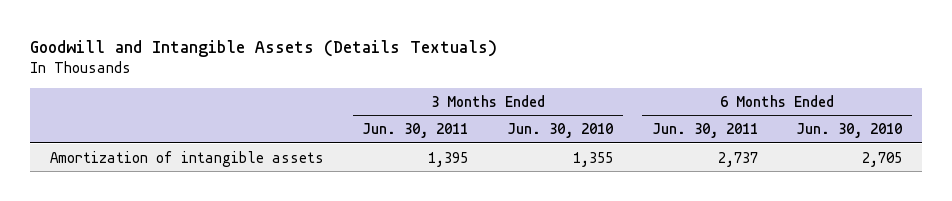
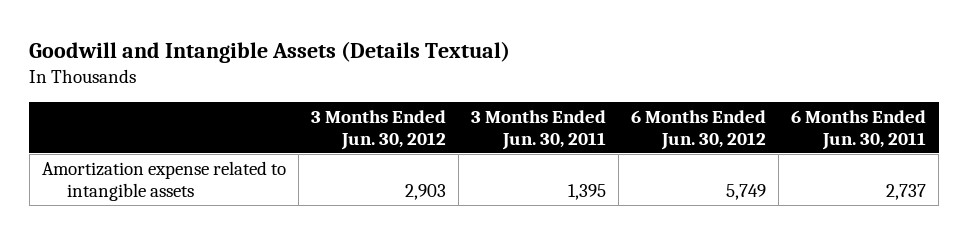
[30,40,498,58] Goodwill and Intangible Assets (Details Textuals) -> [29,41,511,64] Goodwill and Intangible Assets (Details Textual)
[506,123,613,139] Jun. 30, 2010 -> none
[796,123,903,139] Jun. 30, 2010 -> none
none -> [310,109,446,150] 3 Months Ended Jun. 30, 2012
none -> [630,109,766,150] 6 Months Ended Jun. 30, 2012
[49,150,324,167] Amortization of intangible assets -> [41,160,286,201] Amortization expense related to intangible assets

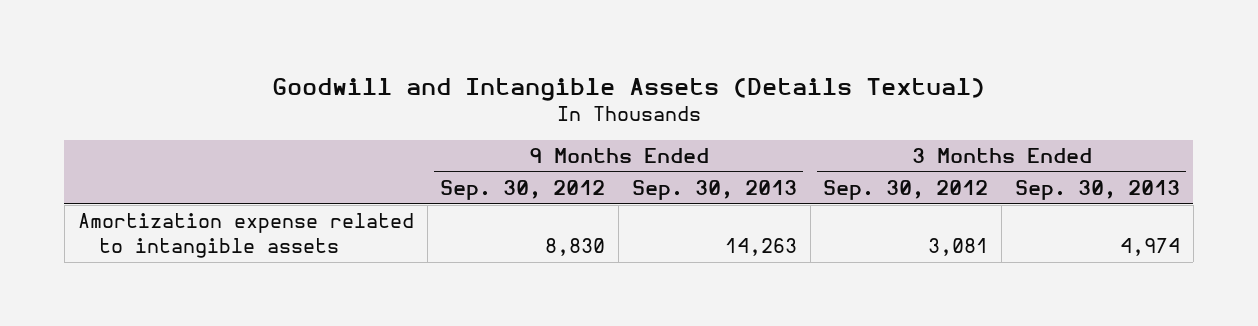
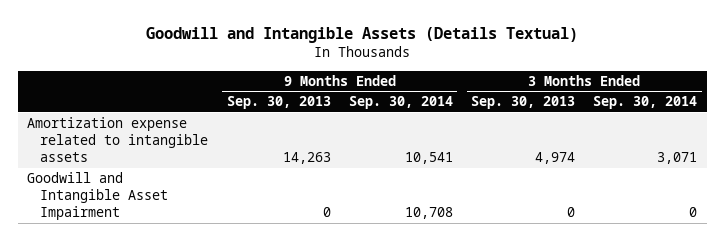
[440,180,606,201] Sep. 30, 2012 -> none
[823,180,989,201] Sep. 30, 2012 -> none
none -> [348,96,453,110] Sep. 30, 2014
none -> [593,96,698,110] Sep. 30, 2014
none -> [26,172,169,221] Goodwill and Intangible Asset Impairment

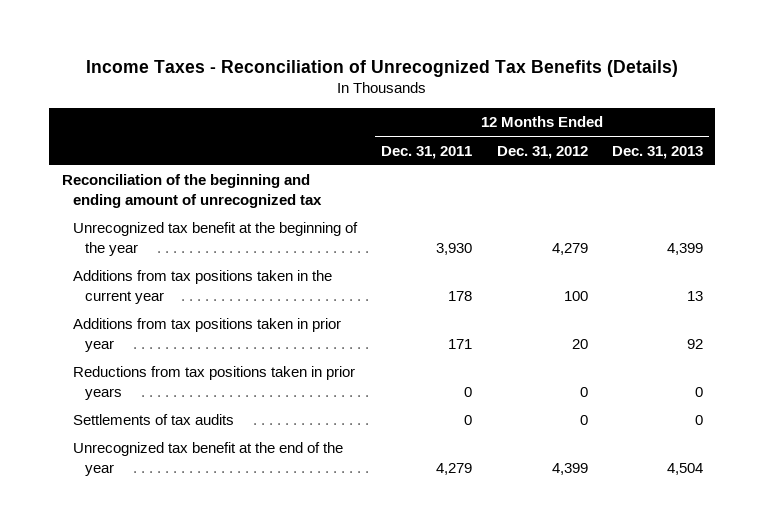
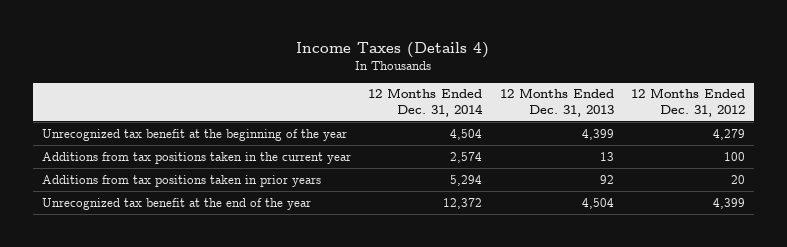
[86,59,679,77] Income Taxes - Reconciliation of Unrecognized Tax Benefits (Details) -> [296,41,490,58] Income Taxes (Details 4)
[381,145,473,159] Dec. 31, 2011 -> none
none -> [368,88,484,117] 12 Months Ended Dec. 31, 2014
[61,174,323,208] Reconciliation of the beginning and ending amount of unrecognized tax -> none
[73,366,356,400] Reductions from tax positions taken in prior years -> none
[73,414,235,426] Settlements of tax audits -> none
[73,318,342,352] Additions from tax positions taken in prior year -> [41,174,321,187] Additions from tax positions taken in prior years

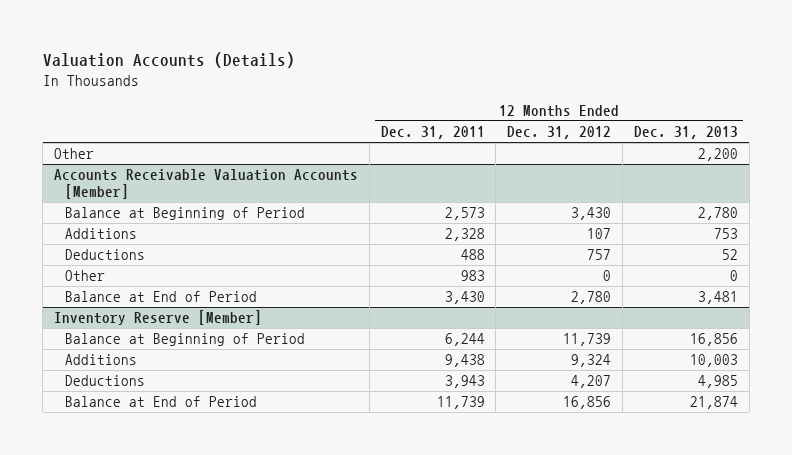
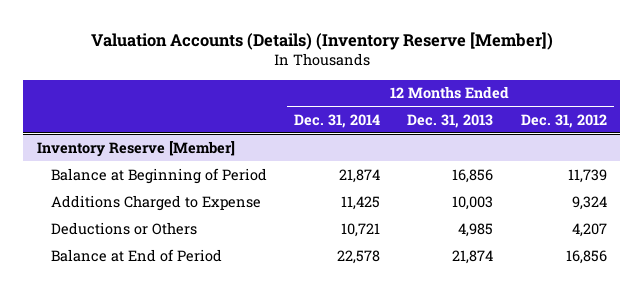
[42,52,295,69] Valuation Accounts (Details) -> [90,31,553,50] Valuation Accounts (Details) (Inventory Reserve [Member])
[380,126,485,140] Dec. 31, 2011 -> none
none -> [293,113,380,128] Dec. 31, 2014
[54,148,95,160] Other -> none
[54,169,359,200] Accounts Receivable Valuation Accounts [Member] -> none
[65,207,306,221] Balance at Beginning of Period -> none
[65,228,138,240] Additions -> none
[65,249,146,261] Deductions -> none
[65,270,106,282] Other -> none
[65,291,258,303] Balance at End of Period -> none
[65,354,138,366] Additions -> [50,194,261,211] Additions Charged to Expense
[65,375,146,387] Deductions -> [50,221,197,235] Deductions or Others

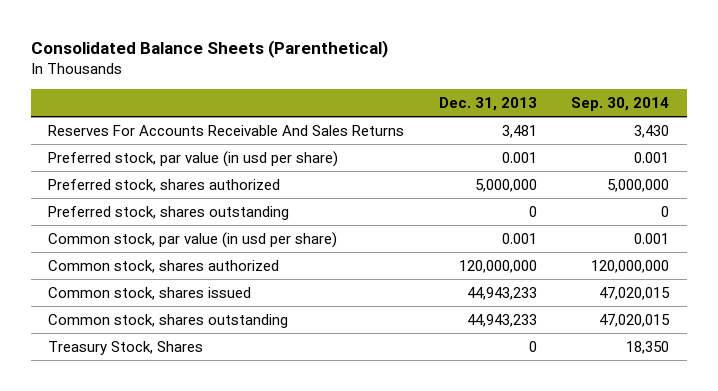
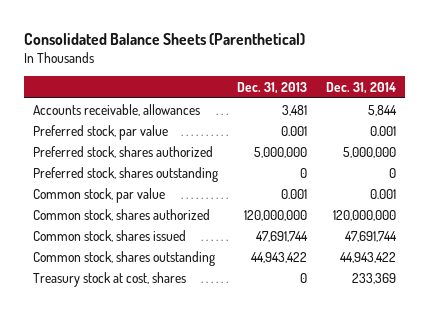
[571,96,670,111] Sep. 30, 2014 -> none
none -> [325,81,396,94] Dec. 31, 2014
[48,124,405,136] Reserves For Accounts Receivable And Sales Returns -> [33,103,201,116] Accounts receivable, allowances
[48,150,339,167] Preferred stock, par value (in usd per share) -> [33,124,169,140] Preferred stock, par value
[48,231,338,248] Common stock, par value (in usd per share) -> [33,187,166,203] Common stock, par value
[466,286,537,300] 44,943,233 -> [255,230,308,242] 47,691,744
[466,313,537,327] 44,943,233 -> [250,251,307,263] 44,943,422
[48,340,204,355] Treasury Stock, Shares -> [33,271,187,287] Treasury stock at cost, shares

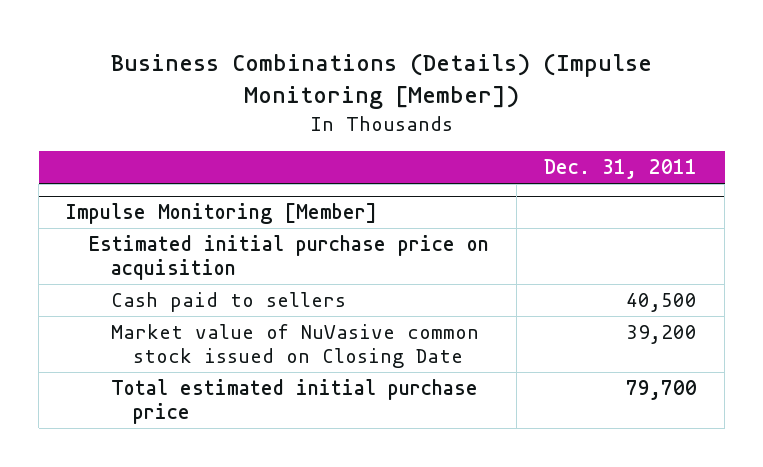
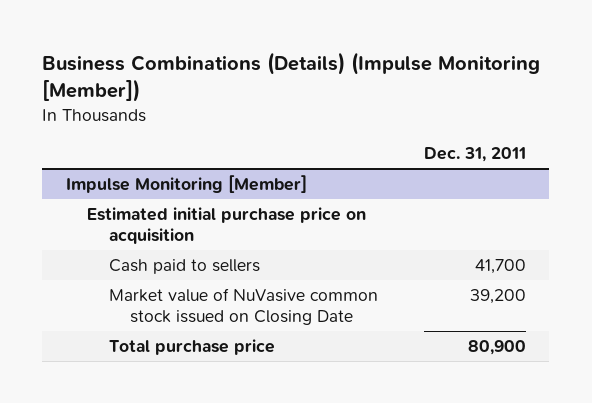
[625,293,697,313] 40,500 -> [475,258,527,274] 41,700
[110,379,478,425] Total estimated initial purchase price -> [108,338,275,355] Total purchase price
[625,380,697,401] 79,700 -> [468,339,527,355] 80,900

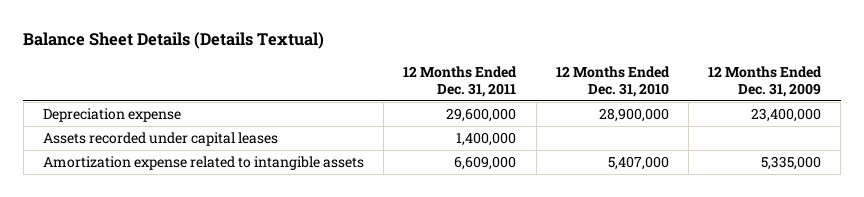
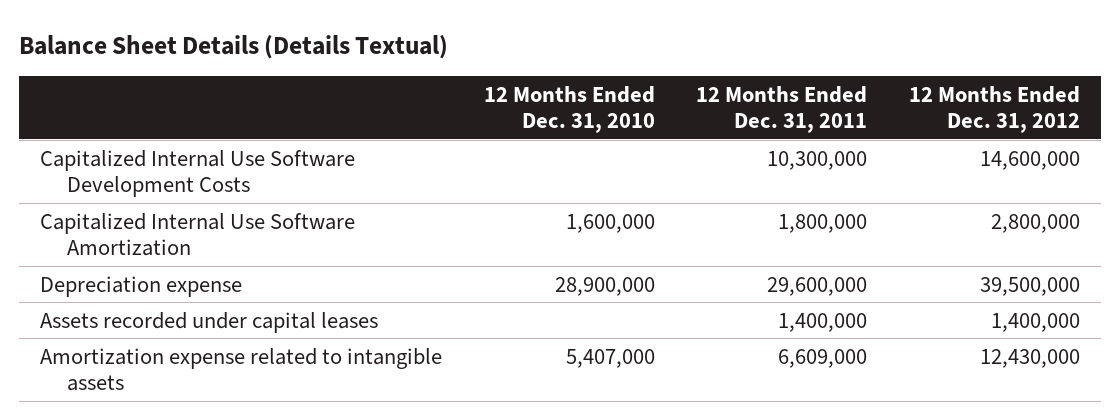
[708,65,823,97] 12 Months Ended Dec. 31, 2009 -> none
none -> [909,85,1081,133] 12 Months Ended Dec. 31, 2012
none -> [39,149,355,197] Capitalized Internal Use Software Development Costs
none -> [39,212,355,256] Capitalized Internal Use Software Amortization

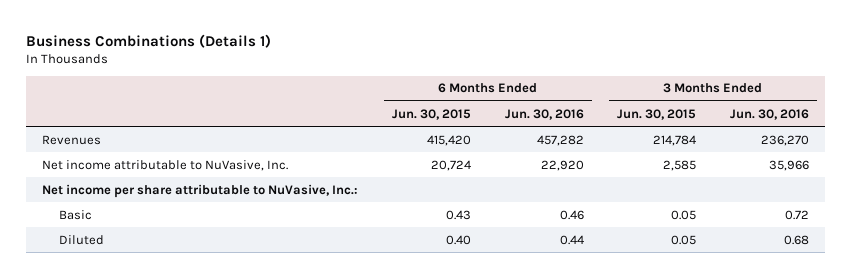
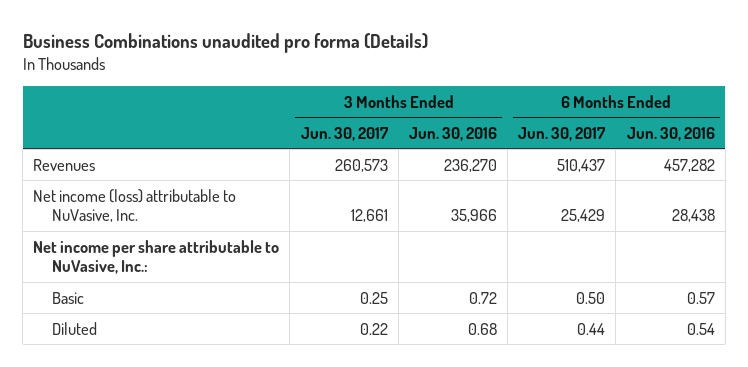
[25,33,271,48] Business Combinations (Details 1) -> [22,32,428,53] Business Combinations unaudited pro forma (Details)
[392,108,472,120] Jun. 30, 2015 -> none
[617,108,697,120] Jun. 30, 2015 -> none
none -> [300,126,389,141] Jun. 30, 2017
none -> [518,126,607,141] Jun. 30, 2017
[42,159,289,171] Net income attributable to NuVasive, Inc. -> [33,188,237,223] Net income (loss) attributable to NuVasive, Inc.
[540,159,584,171] 22,920 -> [671,209,715,223] 28,438
[559,209,584,220] 0.46 -> [686,291,715,304] 0.57
[559,234,584,245] 0.44 -> [686,322,715,335] 0.54

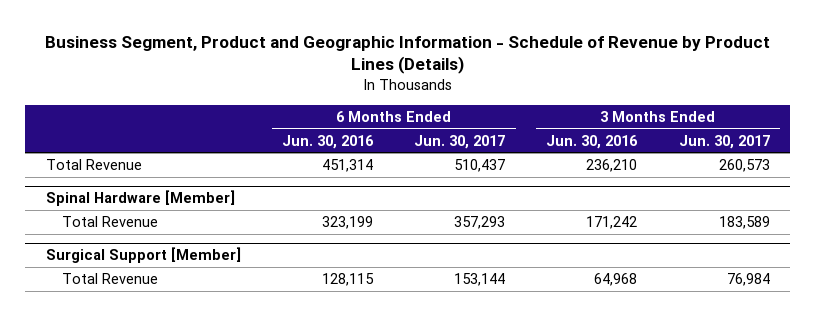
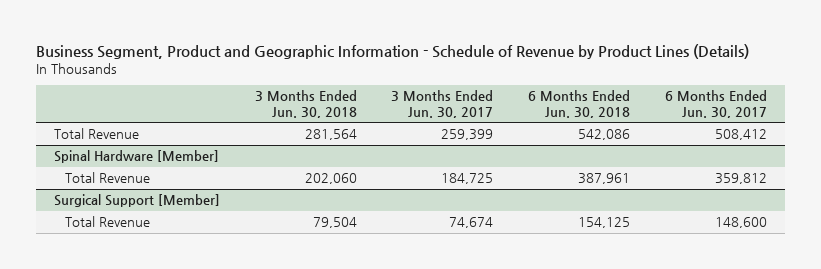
[281,134,374,149] Jun. 30, 2016 -> none
[546,134,639,149] Jun. 30, 2016 -> none
none -> [254,90,357,118] 3 Months Ended Jun. 30, 2018
none -> [528,90,631,118] 6 Months Ended Jun. 30, 2018
[454,159,506,173] 510,437 -> [715,129,768,141] 508,412
[718,159,770,173] 260,573 -> [441,129,494,141] 259,399
[454,216,506,230] 357,293 -> [715,173,768,185] 359,812
[718,216,770,230] 183,589 -> [441,173,494,185] 184,725
[454,273,506,287] 153,144 -> [715,217,768,229] 148,600
[726,273,770,287] 76,984 -> [449,217,494,229] 74,674

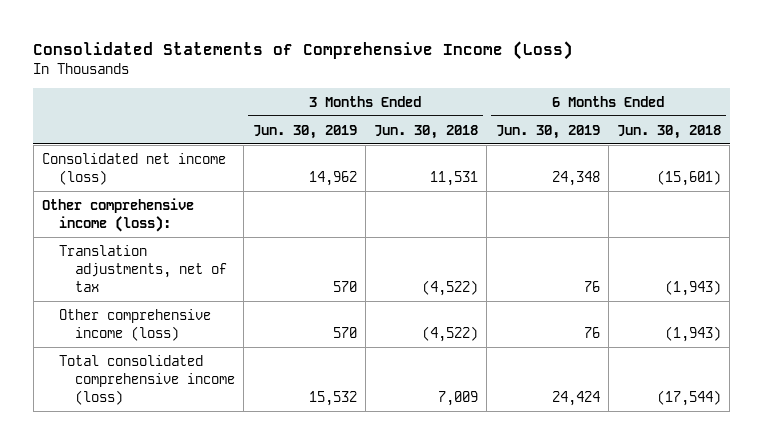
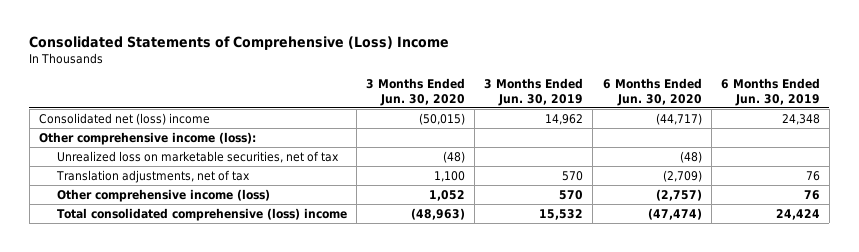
[33,41,574,61] Consolidated Statements of Comprehensive Income (Loss) -> [29,36,450,51] Consolidated Statements of Comprehensive (Loss) Income
[374,124,479,139] Jun. 30, 2018 -> none
[617,124,722,139] Jun. 30, 2018 -> none
none -> [366,78,466,106] 3 Months Ended Jun. 30, 2020
none -> [602,78,702,106] 6 Months Ended Jun. 30, 2020
[41,152,226,185] Consolidated net income (loss) -> [38,112,210,125] Consolidated net (loss) income
none -> [57,150,340,163] Unrealized loss on marketable securities, net of tax
[58,354,236,405] Total consolidated comprehensive income (loss) -> [57,207,348,221] Total consolidated comprehensive (loss) income

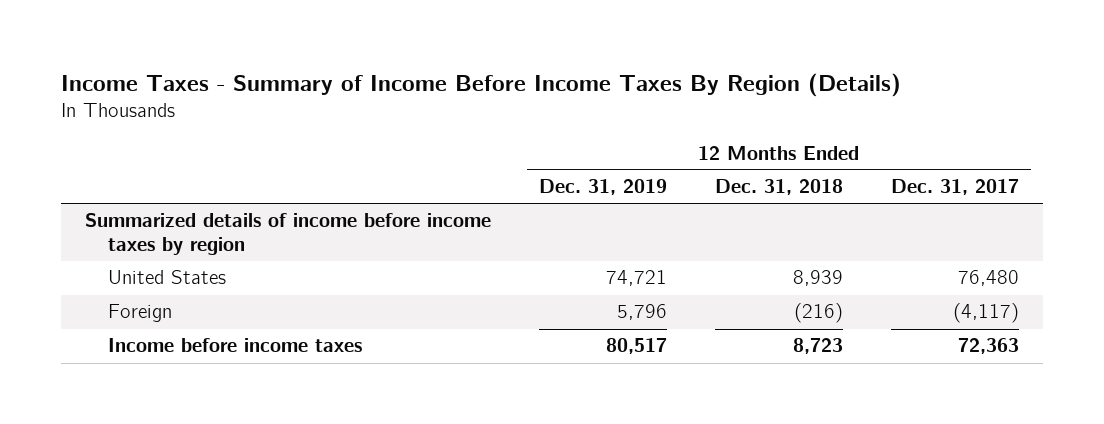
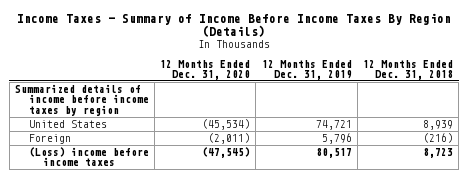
[891,179,1020,196] Dec. 31, 2017 -> none
none -> [160,59,251,81] 12 Months Ended Dec. 31, 2020
[107,338,362,353] Income before income taxes -> [28,146,149,167] (Loss) income before income taxes

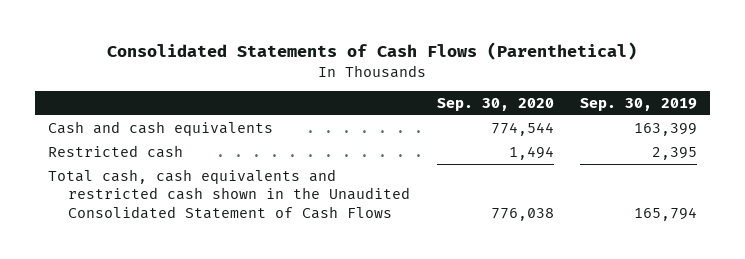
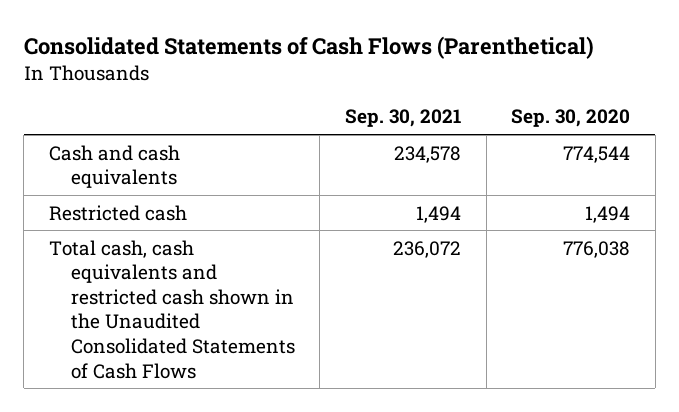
[579,97,697,111] Sep. 30, 2019 -> none
none -> [344,109,461,128] Sep. 30, 2021
[47,168,411,219] Total cash, cash equivalents and restricted cash shown in the Unaudited Consolidated Statement of Cash Flows -> [48,239,295,379] Total cash, cash equivalents and restricted cash shown in the Unaudited Consolidated Statements of Cash Flows

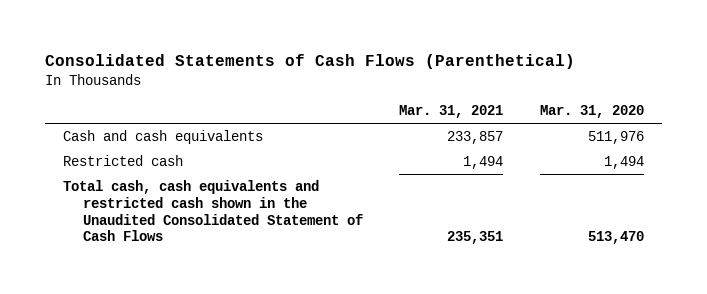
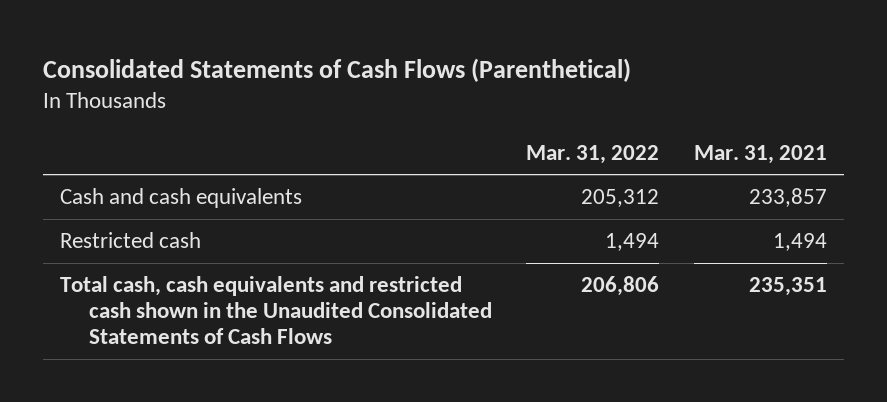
[540,105,645,119] Mar. 31, 2020 -> none
none -> [526,144,660,164] Mar. 31, 2022
[62,180,363,242] Total cash, cash equivalents and restricted cash shown in the Unaudited Consolidated Statement of Cash Flows -> [60,276,492,345] Total cash, cash equivalents and restricted cash shown in the Unaudited Consolidated Statements of Cash Flows

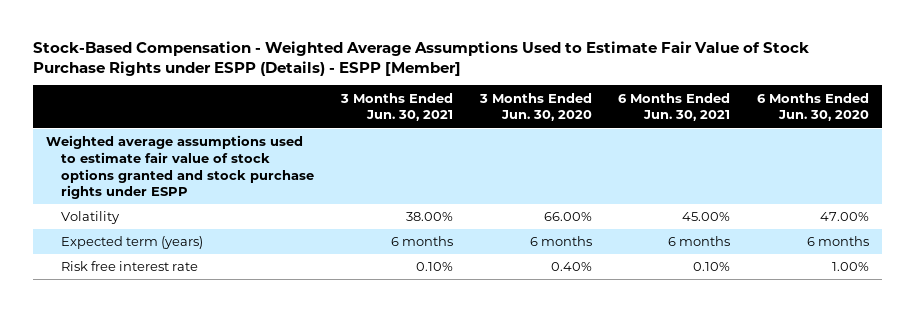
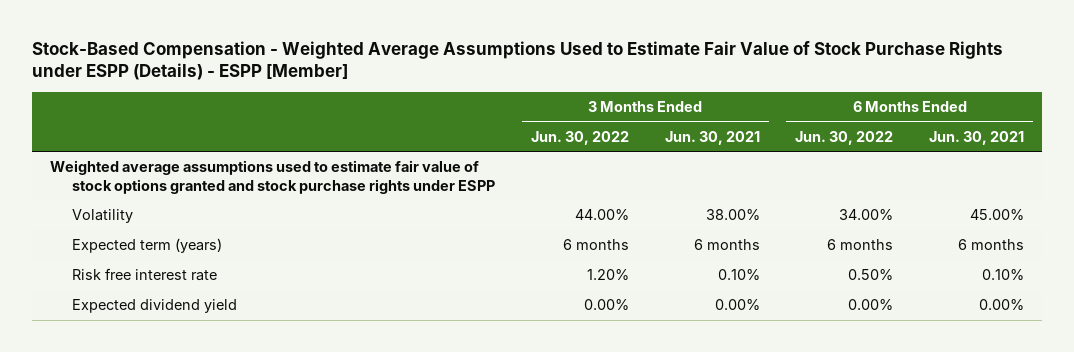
[478,92,592,122] 3 Months Ended Jun. 30, 2020 -> none
[757,92,870,122] 6 Months Ended Jun. 30, 2020 -> none
none -> [531,131,630,146] Jun. 30, 2022
none -> [795,131,894,146] Jun. 30, 2022
none -> [72,299,238,314] Expected dividend yield

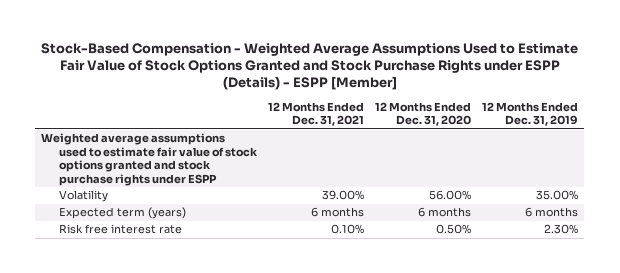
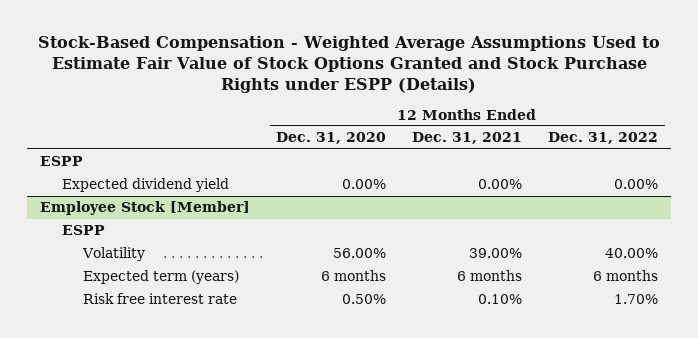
[40,42,578,91] Stock-Based Compensation - Weighted Average Assumptions Used to Estimate Fair Value of Stock Options Granted and Stock Purchase Rights under ESPP (Details) - ESPP [Member] -> [38,36,661,94] Stock-Based Compensation - Weighted Average Assumptions Used to Estimate Fair Value of Stock Options Granted and Stock Purchase Rights under ESPP (Details)
[482,102,579,127] 12 Months Ended Dec. 31, 2019 -> none
none -> [548,132,659,145] Dec. 31, 2022
[41,133,258,186] Weighted average assumptions used to estimate fair value of stock options granted and stock purchase rights under ESPP -> [40,156,84,167] ESPP
none -> [61,178,229,193] Expected dividend yield
none -> [40,201,251,216] Employee Stock [Member]
none -> [61,225,105,236] ESPP

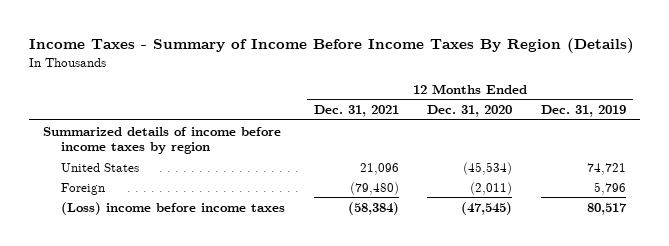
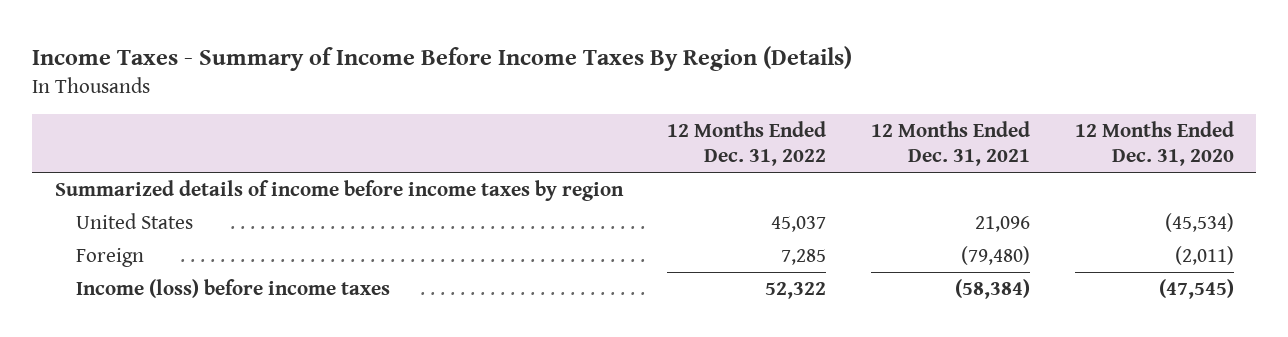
[540,105,626,118] Dec. 31, 2019 -> none
none -> [667,120,827,167] 12 Months Ended Dec. 31, 2022
[61,201,286,215] (Loss) income before income taxes -> [76,278,391,298] Income (loss) before income taxes

